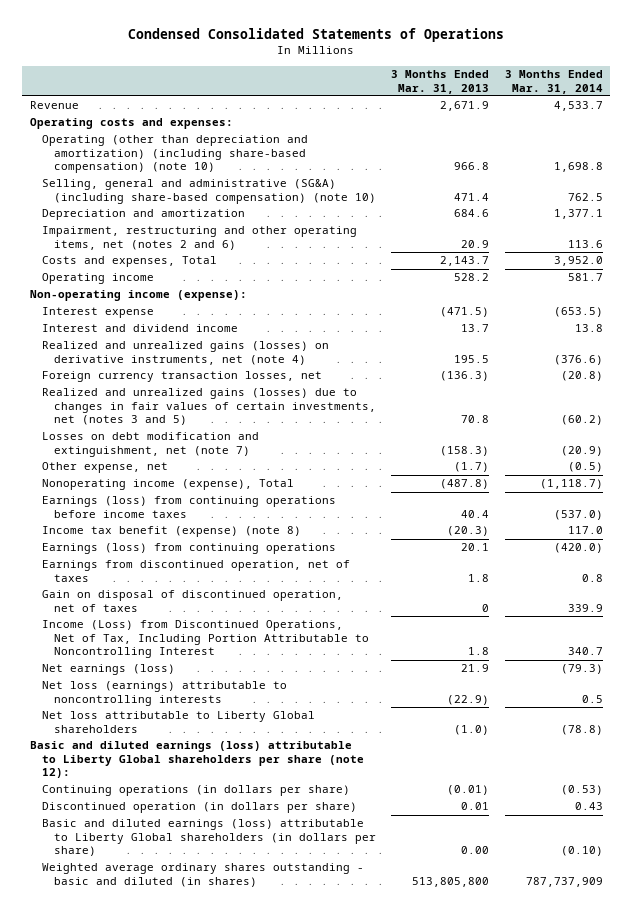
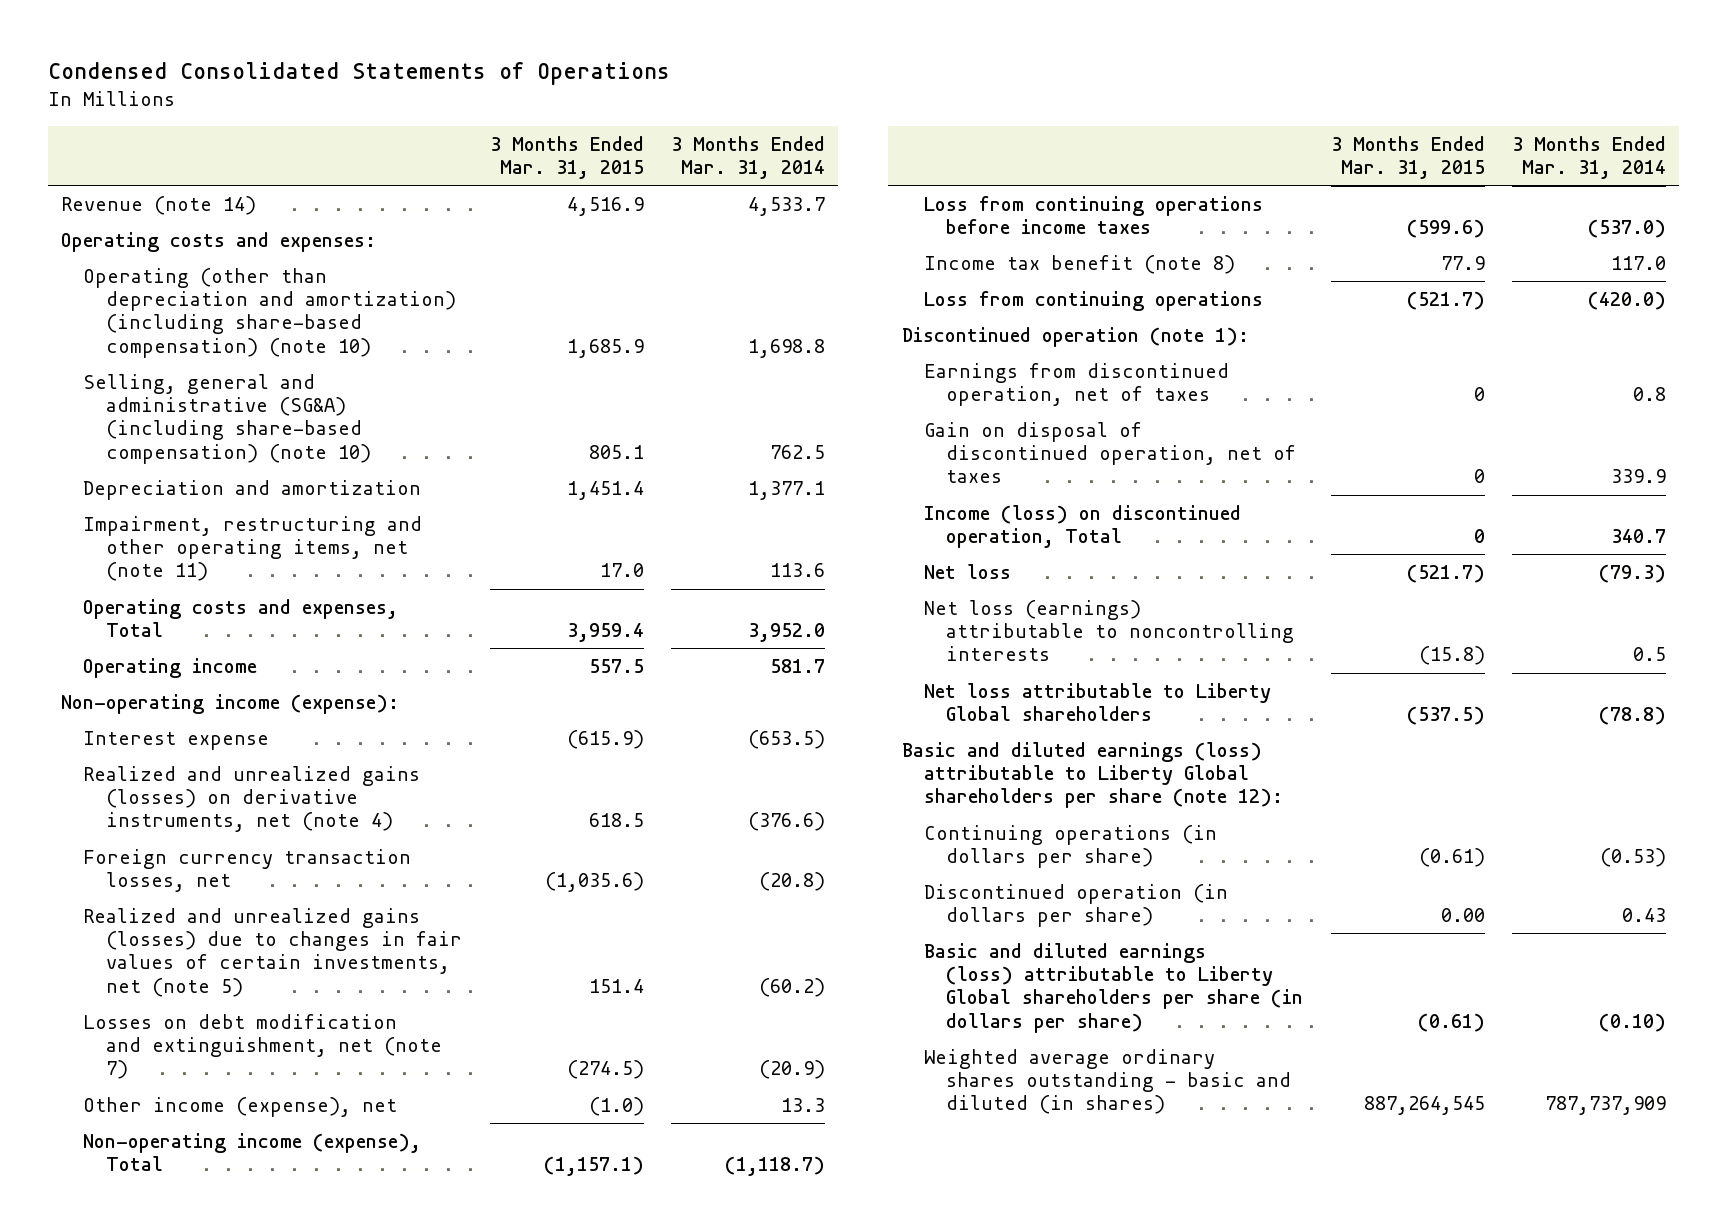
[391,69,490,94] 3 Months Ended Mar. 31, 2013 -> none
none -> [489,135,644,179] 3 Months Ended Mar. 31, 2015
[29,101,79,110] Revenue -> [61,196,257,216] Revenue (note 14)
[41,226,357,250] Impairment, restructuring and other operating items, net (notes 2 and 6) -> [83,516,423,582] Impairment, restructuring and other operating items, net (note 11)
[41,256,217,268] Costs and expenses, Total -> [83,599,399,638] Operating costs and expenses, Total
[41,324,238,333] Interest and dividend income -> none
[41,388,377,426] Realized and unrealized gains (losses) due to changes in fair values of certain investments, net (notes 3 and 5) -> [83,908,462,997] Realized and unrealized gains (losses) due to changes in fair values of certain investments, net (note 5)
[41,462,168,474] Other expense, net -> [83,1097,398,1118] Other income (expense), net
[567,462,603,473] (0.5) -> [780,1098,825,1113] 13.3
[41,479,294,491] Nonoperating income (expense), Total -> [83,1133,422,1172] Non-operating income (expense), Total
[41,496,336,518] Earnings (loss) from continuing operations before income taxes -> [924,196,1264,235] Loss from continuing operations before income taxes
[41,526,301,538] Income tax benefit (expense) (note 8) -> [924,255,1236,275] Income tax benefit (note 8)
[41,543,336,555] Earnings (loss) from continuing operations -> [924,291,1264,312] Loss from continuing operations
none -> [902,327,1250,348] Discontinued operation (note 1):
[41,620,370,659] Income (Loss) from Discontinued Operations, Net of Tax, Including Portion Attributable to Noncontrolling Interest -> [924,505,1242,549] Income (loss) on discontinued operation, Total
[41,664,175,676] Net earnings (loss) -> [924,564,1012,580] Net loss
[41,819,377,857] Basic and diluted earnings (loss) attributable to Liberty Global shareholders (in dollars per share) -> [924,943,1304,1033] Basic and diluted earnings (loss) attributable to Liberty Global shareholders per share (in dollars per share)

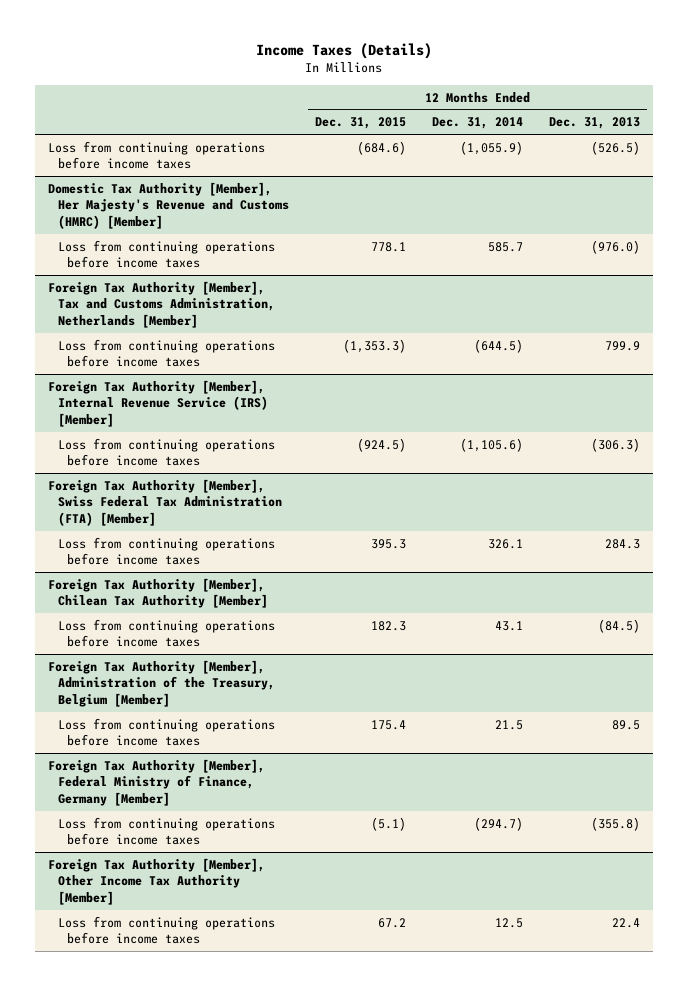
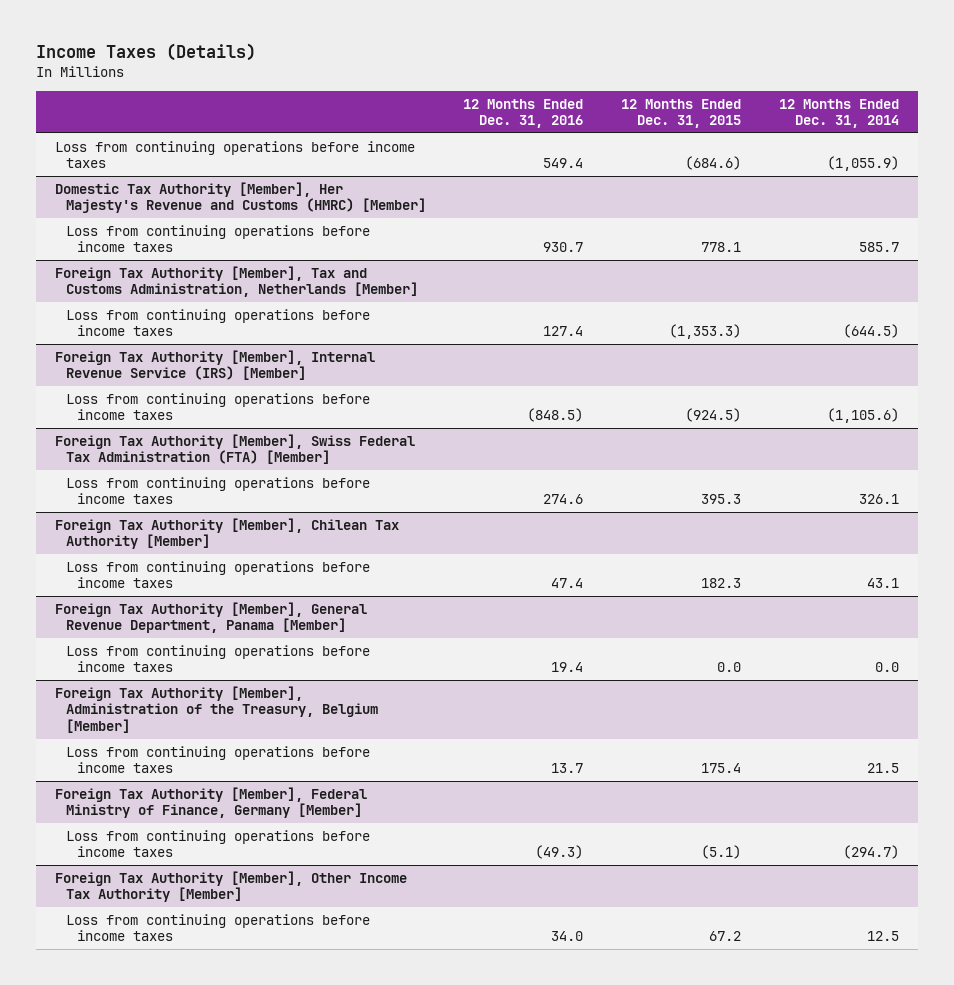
[549,117,641,130] Dec. 31, 2013 -> none
none -> [463,98,584,129] 12 Months Ended Dec. 31, 2016
none -> [54,601,367,634] Foreign Tax Authority [Member], General Revenue Department, Panama [Member]
none -> [65,644,370,673] Loss from continuing operations before income taxes

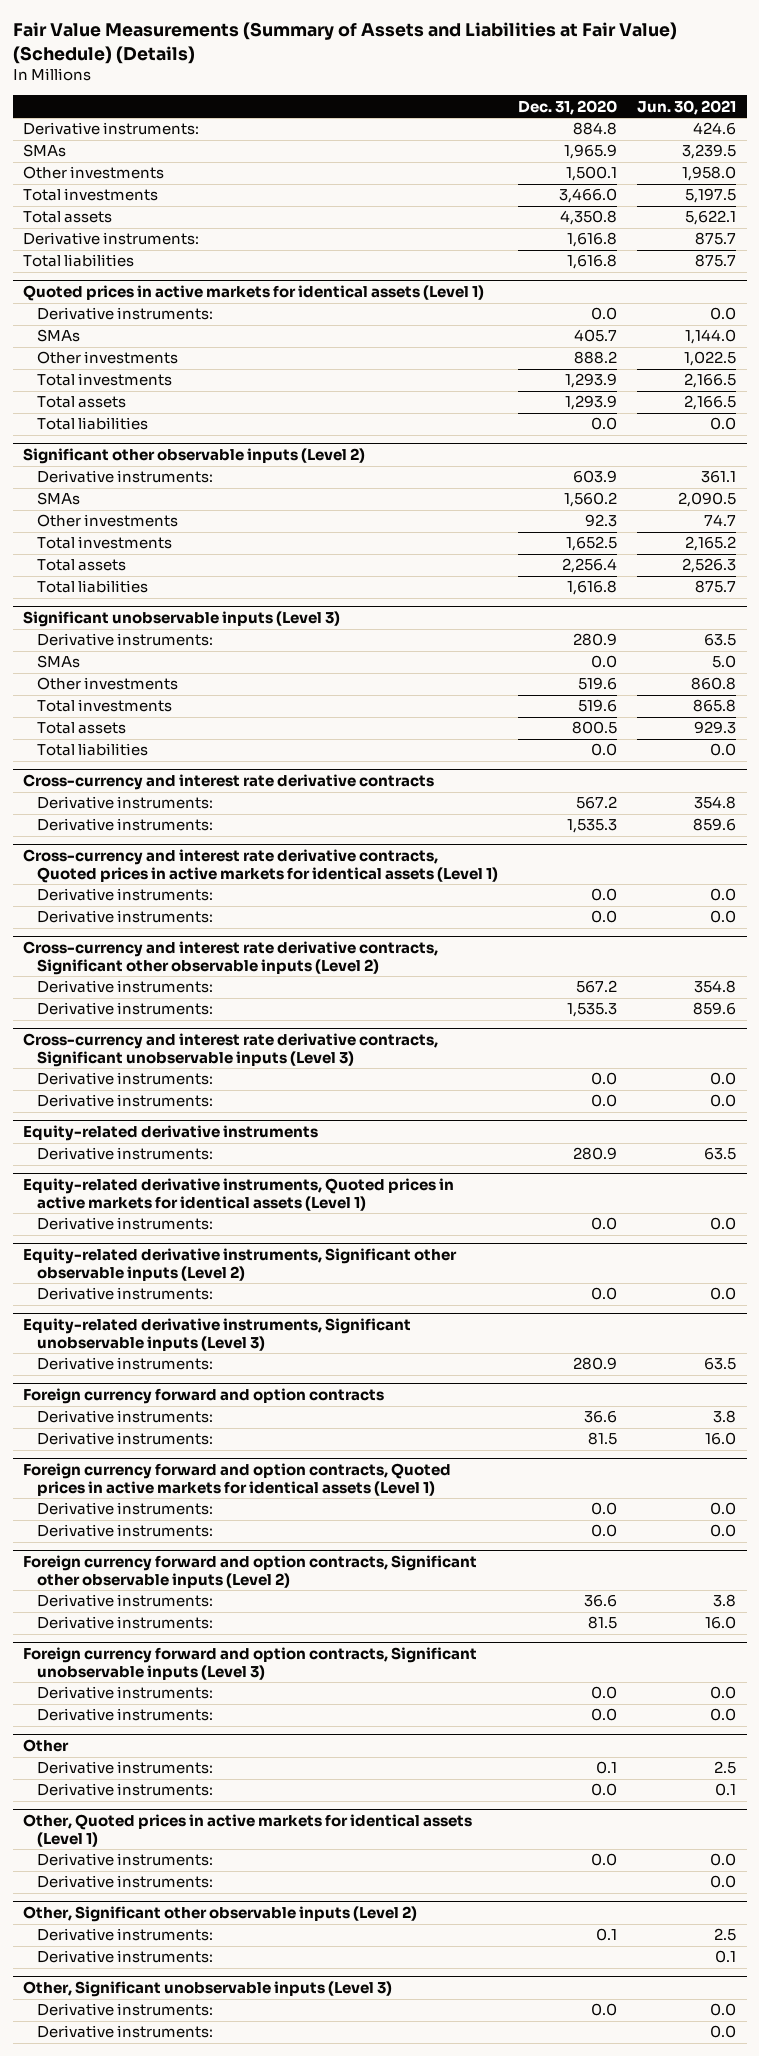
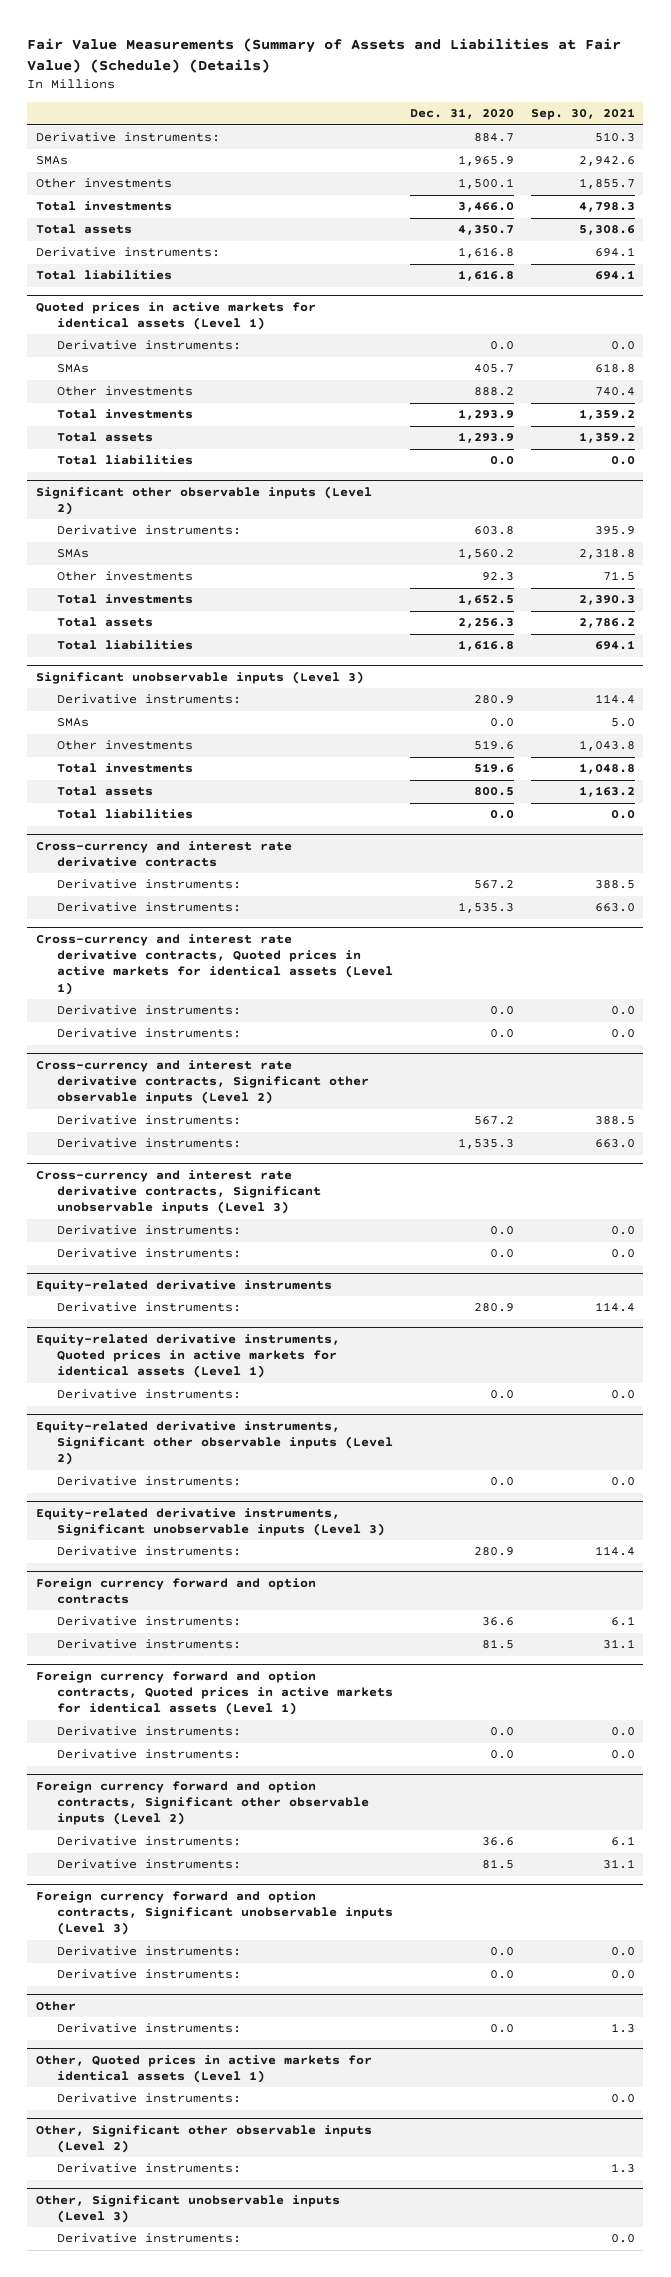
[637,99,737,115] Jun. 30, 2021 -> none
none -> [530,108,635,121] Sep. 30, 2021
[573,122,618,136] 884.8 -> [473,133,514,143] 884.7
[560,210,618,226] 4,350.8 -> [457,225,514,236] 4,350.7
[573,470,618,484] 603.9 -> [473,526,514,536] 603.8
[562,558,618,574] 2,256.4 -> [457,618,514,629] 2,256.3
[37,1761,214,1775] Derivative instruments: -> none
[37,1853,214,1867] Derivative instruments: -> none
[37,1928,214,1942] Derivative instruments: -> none
[37,2003,214,2017] Derivative instruments: -> none

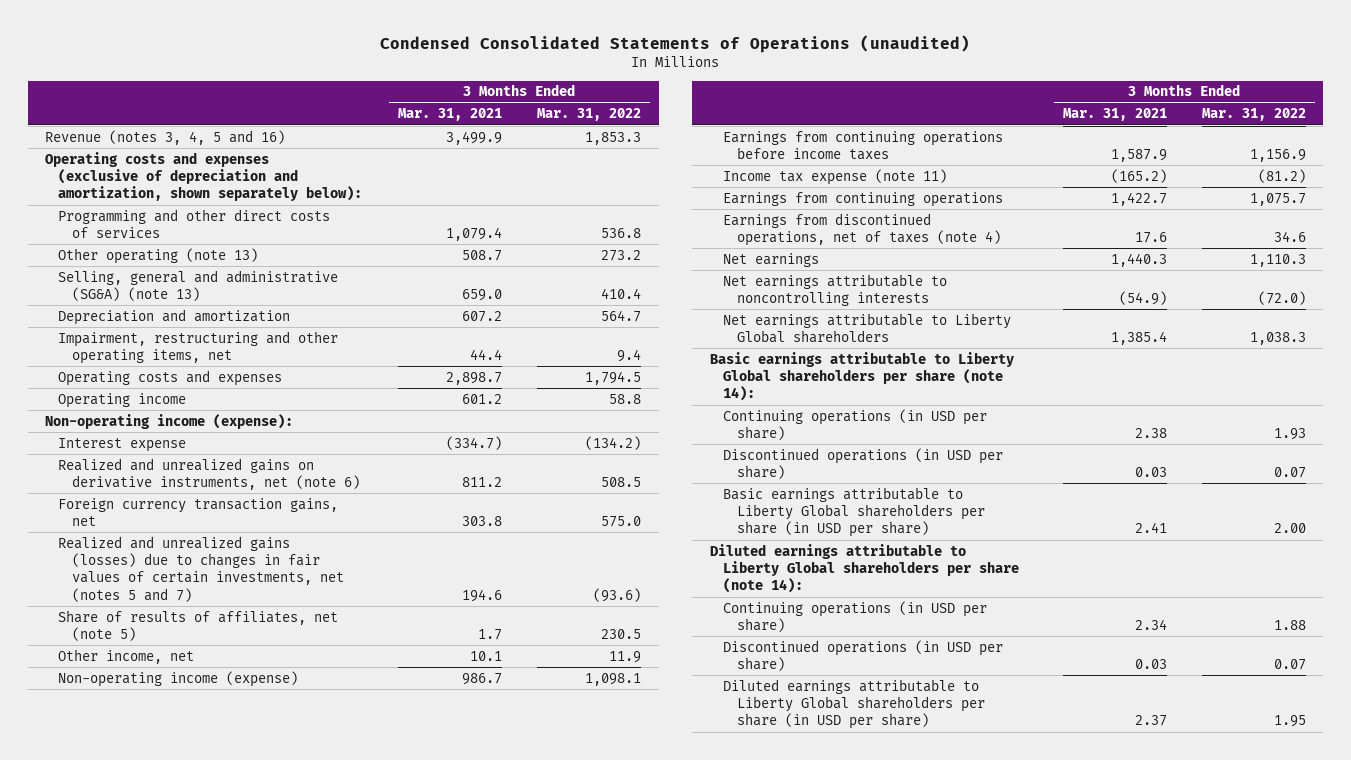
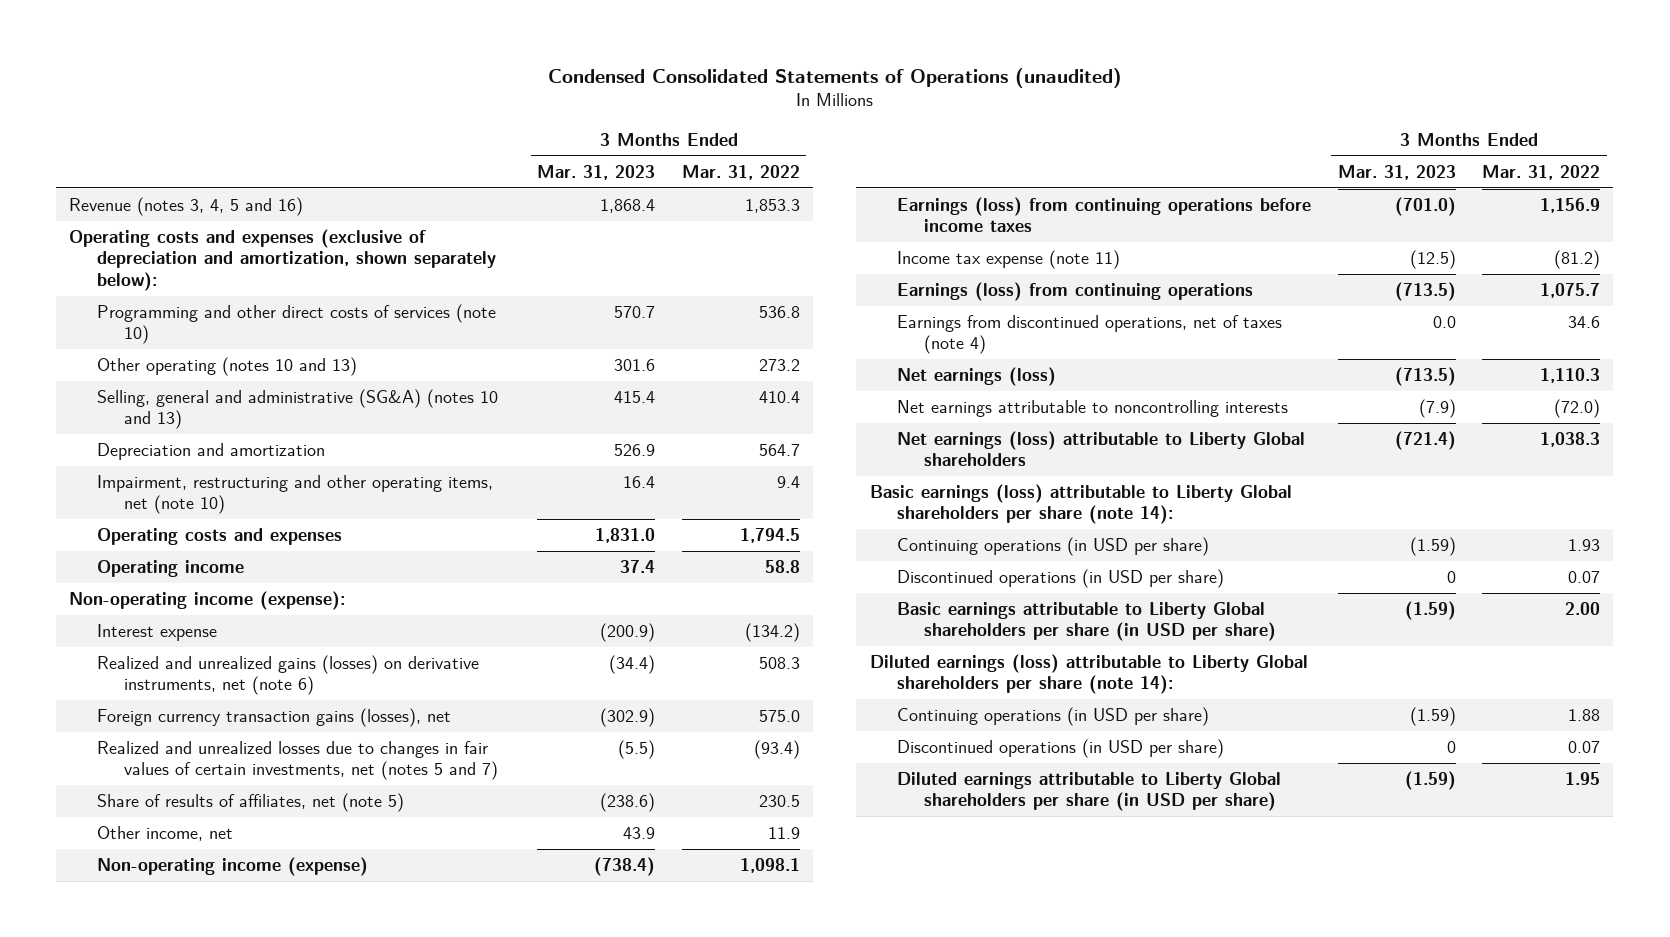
[397,108,502,122] Mar. 31, 2021 -> none
none -> [537,164,656,180] Mar. 31, 2023
[58,208,331,239] Programming and other direct costs of services -> [96,304,496,345] Programming and other direct costs of services (note 10)
[58,247,259,264] Other operating (note 13) -> [96,357,357,377] Other operating (notes 10 and 13)
[58,269,339,302] Selling, general and administrative (SG&A) (note 13) -> [96,389,498,430] Selling, general and administrative (SG&A) (notes 10 and 13)
[58,330,339,365] Impairment, restructuring and other operating items, net -> [96,475,493,515] Impairment, restructuring and other operating items, net (note 10)
[58,457,360,491] Realized and unrealized gains on derivative instruments, net (note 6) -> [96,655,479,696] Realized and unrealized gains (losses) on derivative instruments, net (note 6)
[600,477,641,488] 508.5 -> [758,657,800,670] 508.3
[58,497,339,527] Foreign currency transaction gains, net -> [96,708,451,728] Foreign currency transaction gains (losses), net
[58,535,344,602] Realized and unrealized gains (losses) due to changes in fair values of certain investments, net (notes 5 and 7) -> [96,741,499,781] Realized and unrealized losses due to changes in fair values of certain investments, net (notes 5 and 7)
[592,587,641,602] (93.6) -> [753,740,800,760] (93.4)
[723,130,1004,161] Earnings from continuing operations before income taxes -> [897,197,1312,233] Earnings (loss) from continuing operations before income taxes
[723,191,1004,207] Earnings from continuing operations -> [897,282,1254,302] Earnings (loss) from continuing operations
[723,252,820,267] Net earnings -> [897,367,1057,387] Net earnings (loss)
[723,312,1012,344] Net earnings attributable to Liberty Global shareholders -> [897,431,1306,467] Net earnings (loss) attributable to Liberty Global shareholders
[710,351,1015,402] Basic earnings attributable to Liberty Global shareholders per share (note 14): -> [869,484,1292,525] Basic earnings (loss) attributable to Liberty Global shareholders per share (note 14):
[710,543,1020,594] Diluted earnings attributable to Liberty Global shareholders per share (note 14): -> [869,654,1308,695] Diluted earnings (loss) attributable to Liberty Global shareholders per share (note 14):

